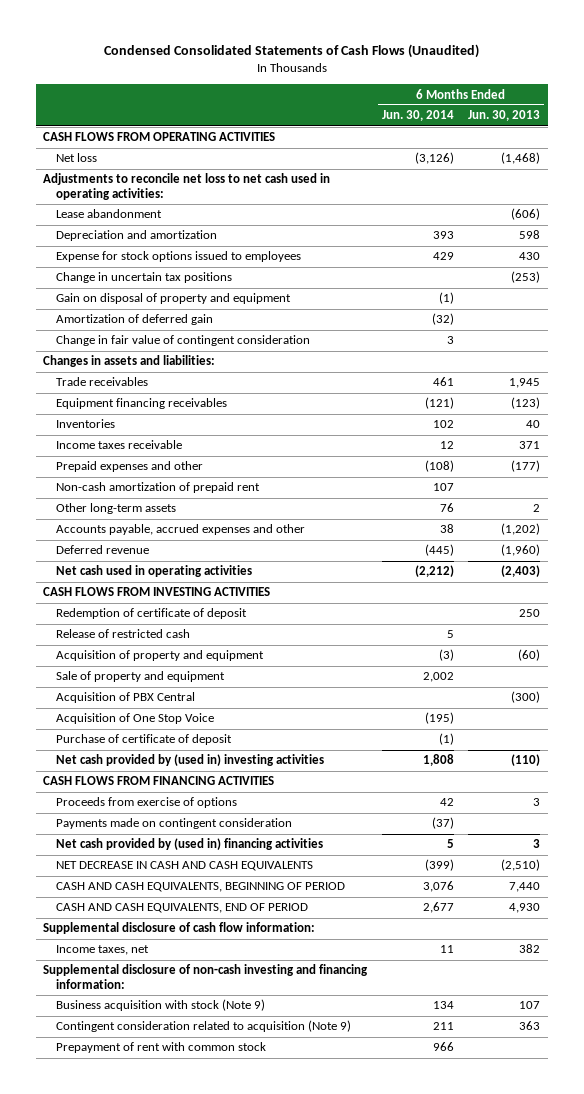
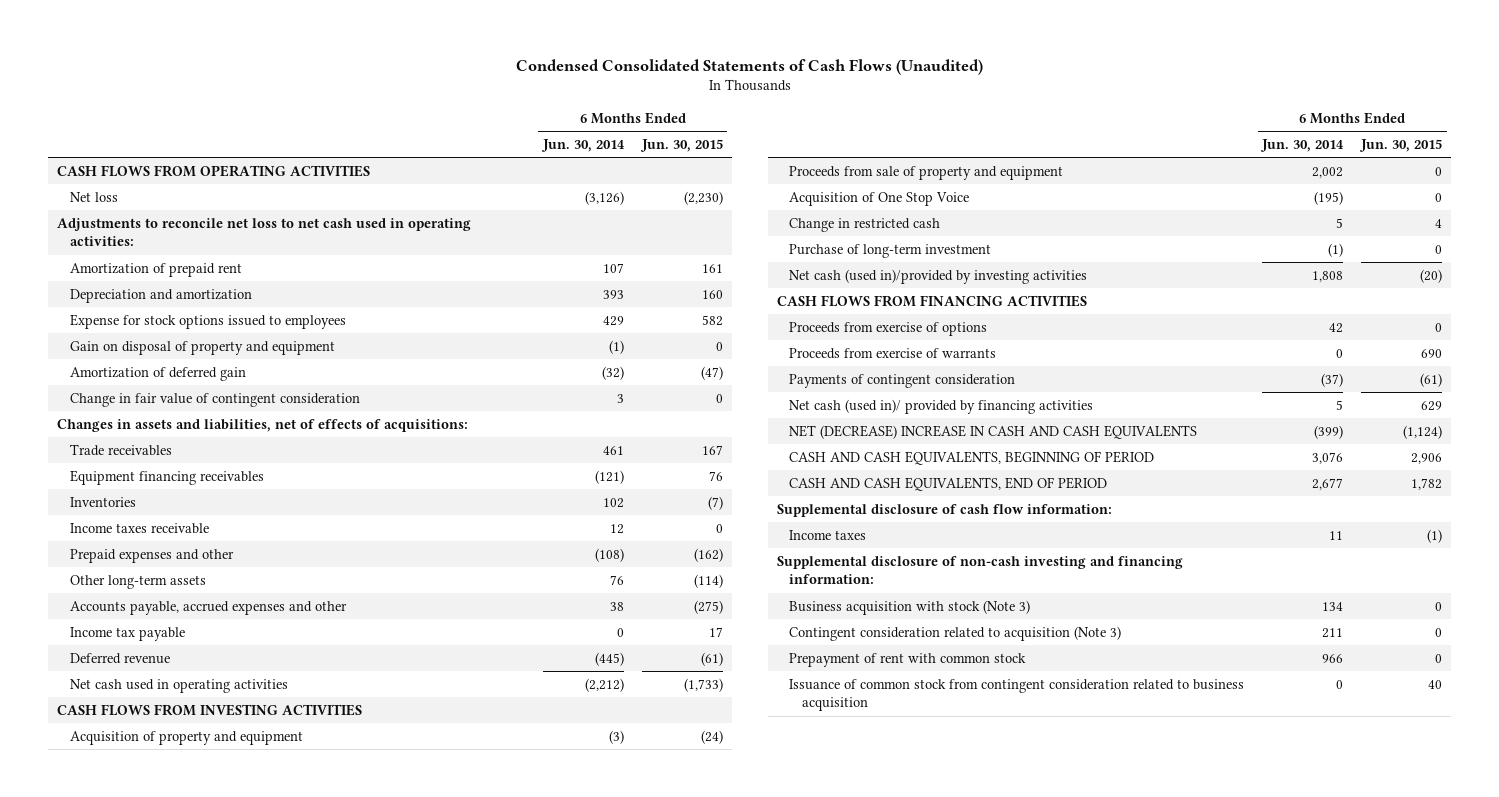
[468,110,541,122] Jun. 30, 2013 -> none
none -> [639,139,723,153] Jun. 30, 2015
[55,209,162,219] Lease abandonment -> none
none -> [69,262,242,277] Amortization of prepaid rent
[55,272,232,284] Change in uncertain tax positions -> none
[43,355,216,368] Changes in assets and liabilities: -> [57,418,469,432] Changes in assets and liabilities, net of effects of acquisitions:
[55,482,260,494] Non-cash amortization of prepaid rent -> none
none -> [69,626,185,641] Income tax payable
[55,608,247,620] Redemption of certificate of deposit -> none
[55,629,190,639] Release of restricted cash -> none
[55,692,195,704] Acquisition of PBX Central -> none
[55,671,225,683] Sale of property and equipment -> [789,165,1064,180] Proceeds from sale of property and equipment
none -> [789,217,941,232] Change in restricted cash
[55,734,232,746] Purchase of certificate of deposit -> [789,243,992,258] Purchase of long-term investment
[55,754,324,767] Net cash provided by (used in) investing activities -> [789,268,1088,284] Net cash (used in)/provided by investing activities
none -> [789,347,997,359] Proceeds from exercise of warrants
[55,818,292,830] Payments made on contingent consideration -> [789,373,1016,388] Payments of contingent consideration
[55,838,323,851] Net cash provided by (used in) financing activities -> [789,398,1094,414] Net cash (used in)/ provided by financing activities
[55,861,313,872] NET DECREASE IN CASH AND CASH EQUIVALENTS -> [789,424,1198,439] NET (DECREASE) INCREASE IN CASH AND CASH EQUIVALENTS
[55,945,149,956] Income taxes, net -> [789,529,867,540] Income taxes
[55,999,265,1012] Business acquisition with stock (Note 9) -> [789,599,1031,615] Business acquisition with stock (Note 3)
[55,1020,351,1033] Contingent consideration related to acquisition (Note 9) -> [789,625,1122,641] Contingent consideration related to acquisition (Note 3)
none -> [789,678,1245,712] Issuance of common stock from contingent consideration related to business acquisition

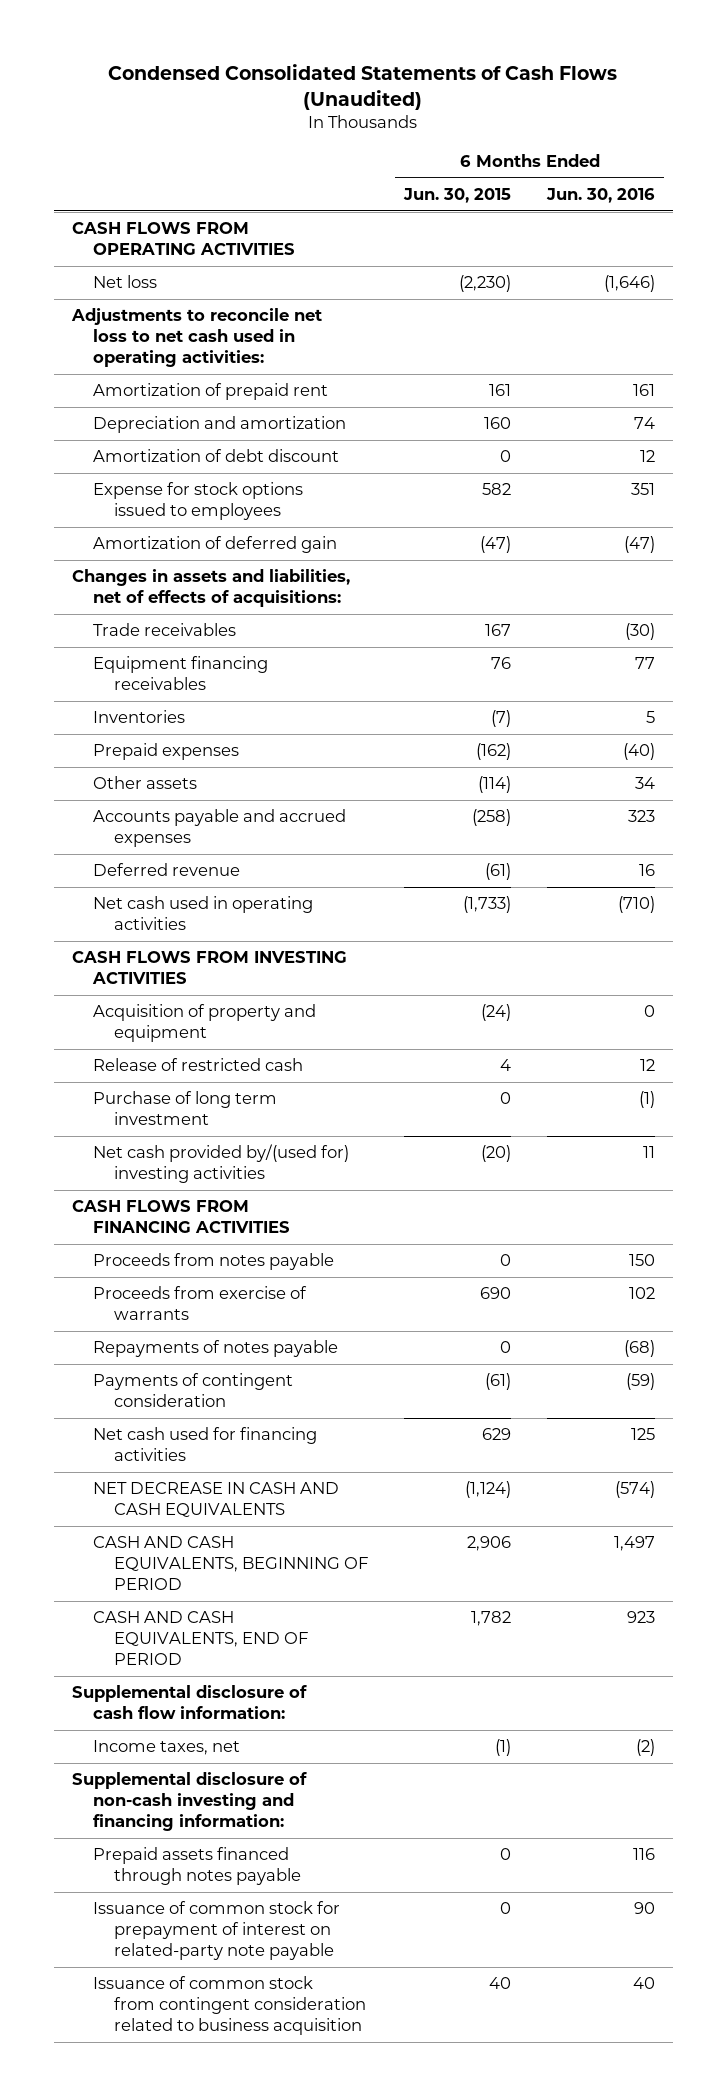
[540,139,625,153] Jun. 30, 2014 -> none
none -> [545,188,655,204] Jun. 30, 2016
none -> [93,449,340,463] Amortization of debt discount
[69,340,335,355] Gain on disposal of property and equipment -> none
[69,392,360,407] Change in fair value of contingent consideration -> none
[69,522,209,534] Income taxes receivable -> none
[69,626,185,641] Income tax payable -> none
[69,548,234,563] Prepaid expenses and other -> [93,743,240,761] Prepaid expenses
[69,574,206,589] Other long-term assets -> [93,776,198,790] Other assets
[69,600,347,615] Accounts payable, accrued expenses and other -> [93,809,347,848] Accounts payable and accrued expenses
[693,599,723,614] (275) -> [472,809,512,827] (258)
[789,165,1064,180] Proceeds from sale of property and equipment -> none
[789,191,970,206] Acquisition of One Stop Voice -> none
[789,217,941,232] Change in restricted cash -> [93,1058,304,1072] Release of restricted cash
[789,243,992,258] Purchase of long-term investment -> [93,1091,278,1126] Purchase of long term investment
[789,268,1088,284] Net cash (used in)/provided by investing activities -> [93,1144,350,1184] Net cash provided by/(used for) investing activities
[789,321,988,336] Proceeds from exercise of options -> none
none -> [93,1253,335,1271] Proceeds from notes payable
none -> [93,1340,339,1358] Repayments of notes payable
[789,398,1094,414] Net cash (used in)/ provided by financing activities -> [93,1427,318,1462] Net cash used for financing activities
[789,424,1198,439] NET (DECREASE) INCREASE IN CASH AND CASH EQUIVALENTS -> [93,1482,340,1518] NET DECREASE IN CASH AND CASH EQUIVALENTS
[789,529,867,540] Income taxes -> [93,1740,241,1756] Income taxes, net
[789,599,1031,615] Business acquisition with stock (Note 3) -> none
[789,625,1122,641] Contingent consideration related to acquisition (Note 3) -> none
[789,652,1027,667] Prepayment of rent with common stock -> none
none -> [93,1847,302,1886] Prepaid assets financed through notes payable
none -> [93,1901,341,1961] Issuance of common stock for prepayment of interest on related-party note payable

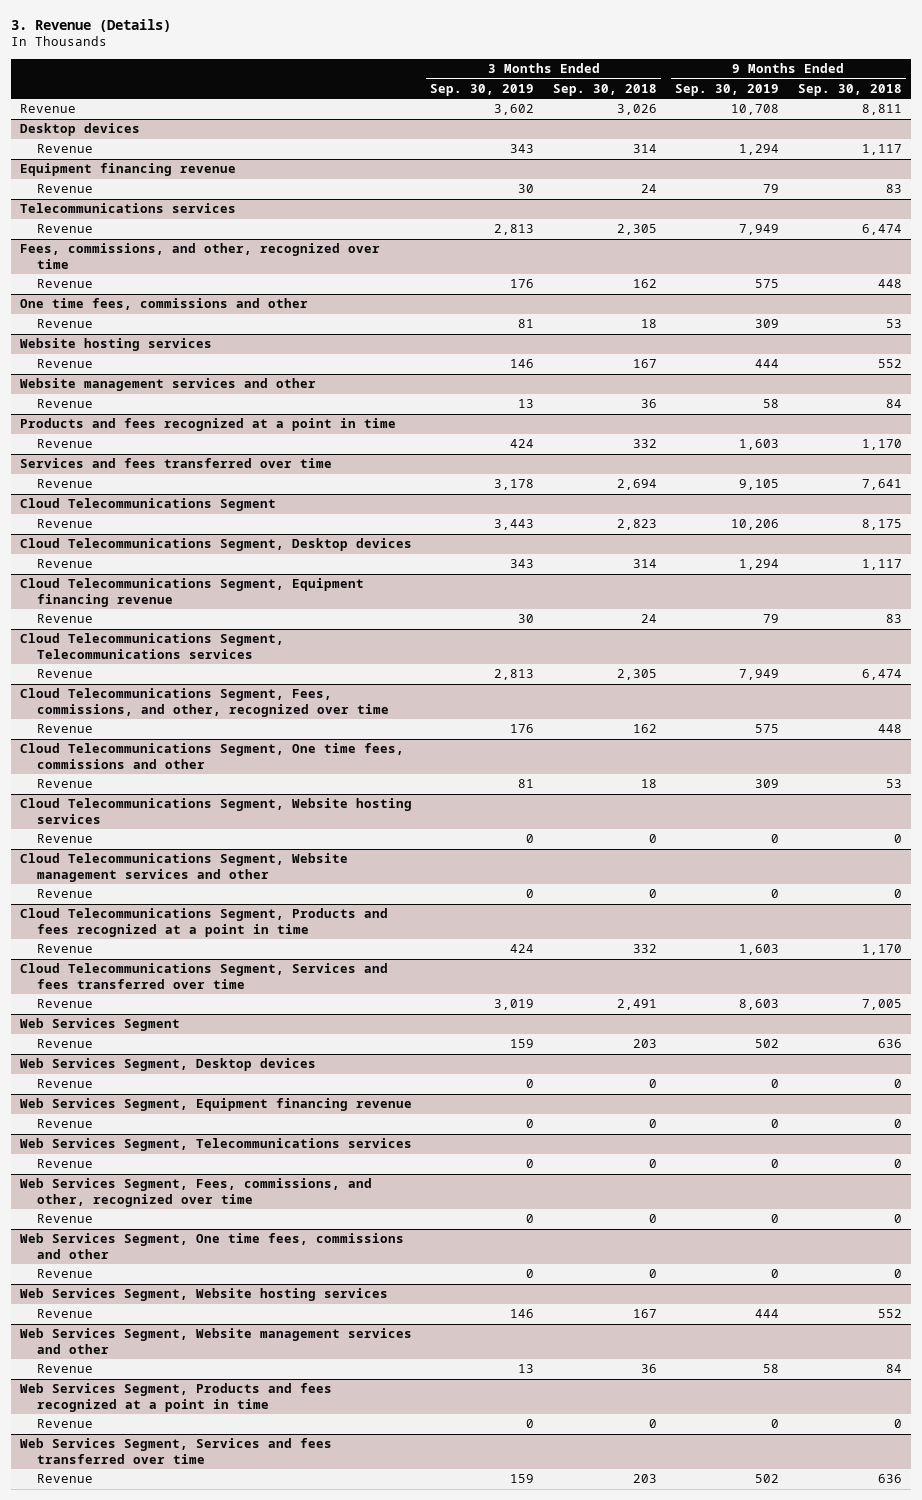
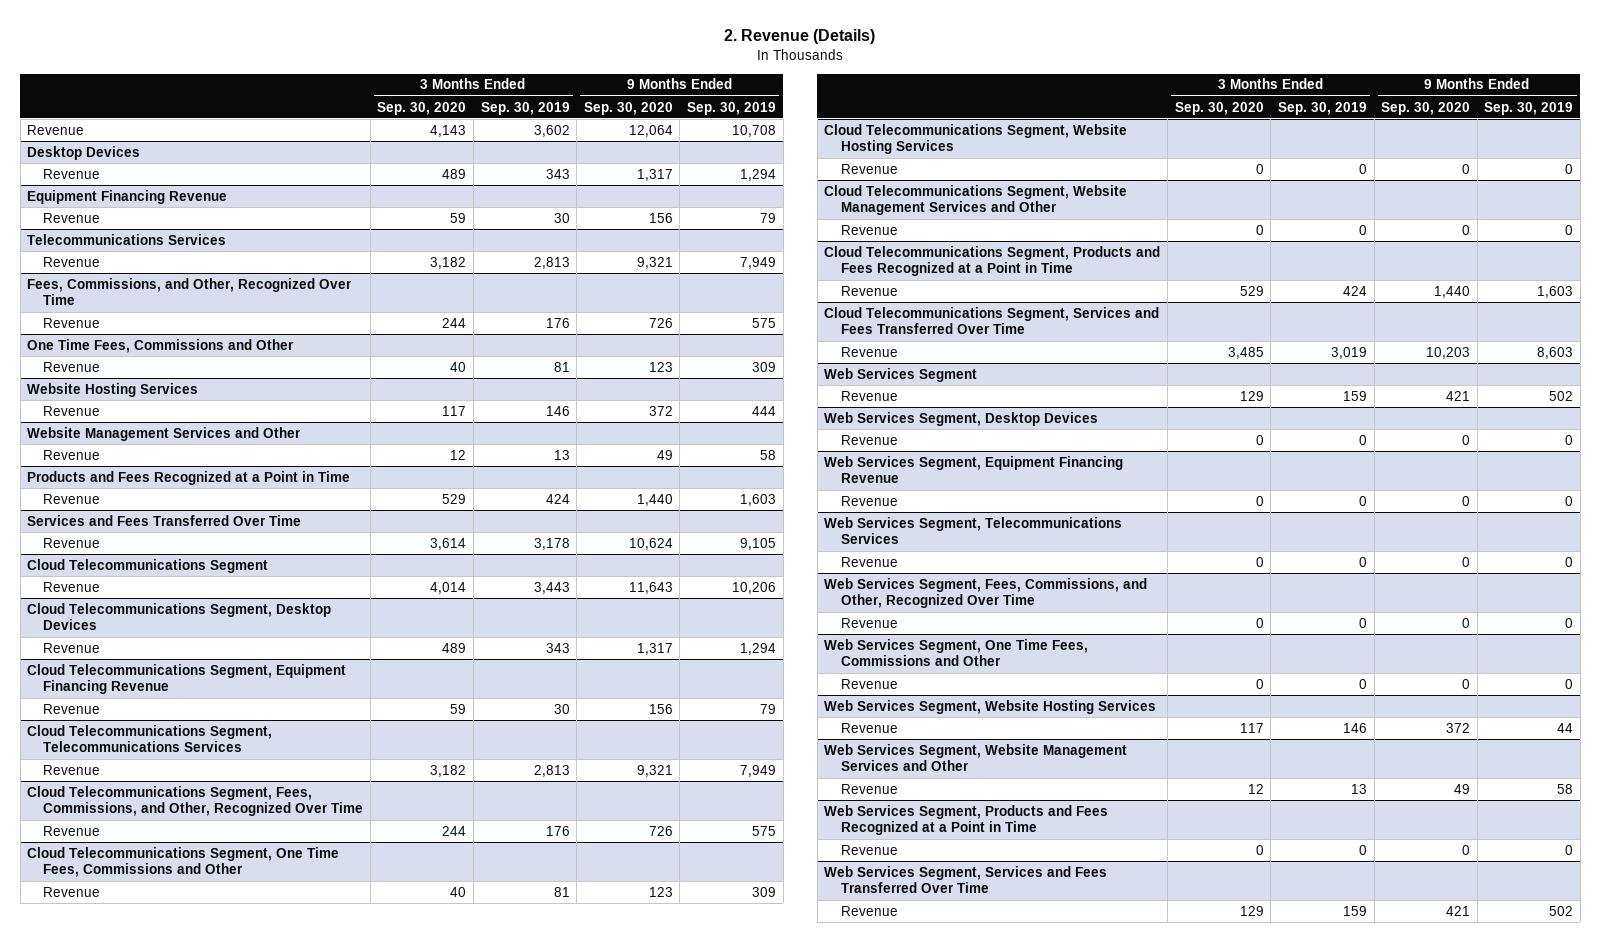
[10,18,171,32] 3. Revenue (Details) -> [724,29,876,45] 2. Revenue (Details)
[552,83,657,96] Sep. 30, 2018 -> none
[797,83,902,96] Sep. 30, 2018 -> none
none -> [377,101,467,115] Sep. 30, 2020
none -> [583,101,673,115] Sep. 30, 2020
[19,123,140,137] Desktop devices -> [27,145,141,160] Desktop Devices
[19,163,236,177] Equipment financing revenue -> [27,189,228,204] Equipment Financing Revenue
[19,203,236,214] Telecommunications services -> [27,233,227,245] Telecommunications Services
[19,243,380,269] Fees, commissions, and other, recognized over time -> [27,277,353,306] Fees, Commissions, and Other, Recognized Over Time
[19,298,308,311] One time fees, commissions and other -> [27,338,295,353] One Time Fees, Commissions and Other
[19,338,212,352] Website hosting services -> [27,382,199,397] Website Hosting Services
[19,378,316,392] Website management services and other -> [27,426,302,441] Website Management Services and Other
[19,418,396,432] Products and fees recognized at a point in time -> [27,470,351,485] Products and Fees Recognized at a Point in Time
[19,458,332,469] Services and fees transferred over time -> [27,514,302,526] Services and Fees Transferred Over Time
[19,538,412,552] Cloud Telecommunications Segment, Desktop devices -> [27,602,332,631] Cloud Telecommunications Segment, Desktop Devices
[19,578,364,607] Cloud Telecommunications Segment, Equipment financing revenue -> [27,663,347,695] Cloud Telecommunications Segment, Equipment Financing Revenue
[19,633,284,659] Cloud Telecommunications Segment, Telecommunications services -> [27,724,273,753] Cloud Telecommunications Segment, Telecommunications Services
[19,688,390,717] Cloud Telecommunications Segment, Fees, commissions, and other, recognized over time -> [27,785,364,817] Cloud Telecommunications Segment, Fees, Commissions, and Other, Recognized Over Time
[19,743,404,769] Cloud Telecommunications Segment, One time fees, commissions and other -> [27,846,340,878] Cloud Telecommunications Segment, One Time Fees, Commissions and Other
[19,798,412,824] Cloud Telecommunications Segment, Website hosting services -> [824,123,1128,155] Cloud Telecommunications Segment, Website Hosting Services
[19,853,348,882] Cloud Telecommunications Segment, Website management services and other -> [824,184,1128,216] Cloud Telecommunications Segment, Website Management Services and Other
[19,908,388,937] Cloud Telecommunications Segment, Products and fees recognized at a point in time -> [824,245,1161,277] Cloud Telecommunications Segment, Products and Fees Recognized at a Point in Time
[19,963,388,989] Cloud Telecommunications Segment, Services and fees transferred over time -> [824,306,1160,335] Cloud Telecommunications Segment, Services and Fees Transferred Over Time
[19,1058,316,1072] Web Services Segment, Desktop devices -> [824,411,1099,426] Web Services Segment, Desktop Devices
[19,1098,412,1112] Web Services Segment, Equipment financing revenue -> [824,455,1124,484] Web Services Segment, Equipment Financing Revenue
[19,1138,412,1152] Web Services Segment, Telecommunications services -> [824,516,1123,545] Web Services Segment, Telecommunications Services
[19,1178,372,1207] Web Services Segment, Fees, commissions, and other, recognized over time -> [824,577,1148,609] Web Services Segment, Fees, Commissions, and Other, Recognized Over Time
[19,1233,404,1259] Web Services Segment, One time fees, commissions and other -> [824,638,1089,667] Web Services Segment, One Time Fees, Commissions and Other
[19,1288,388,1302] Web Services Segment, Website hosting services -> [824,699,1157,714] Web Services Segment, Website Hosting Services
[755,1309,780,1319] 444 -> [1557,722,1574,733] 44
[19,1328,412,1354] Web Services Segment, Website management services and other -> [824,743,1128,772] Web Services Segment, Website Management Services and Other
[19,1383,332,1412] Web Services Segment, Products and fees recognized at a point in time -> [824,804,1109,836] Web Services Segment, Products and Fees Recognized at a Point in Time
[19,1438,332,1464] Web Services Segment, Services and fees transferred over time -> [824,865,1108,894] Web Services Segment, Services and Fees Transferred Over Time

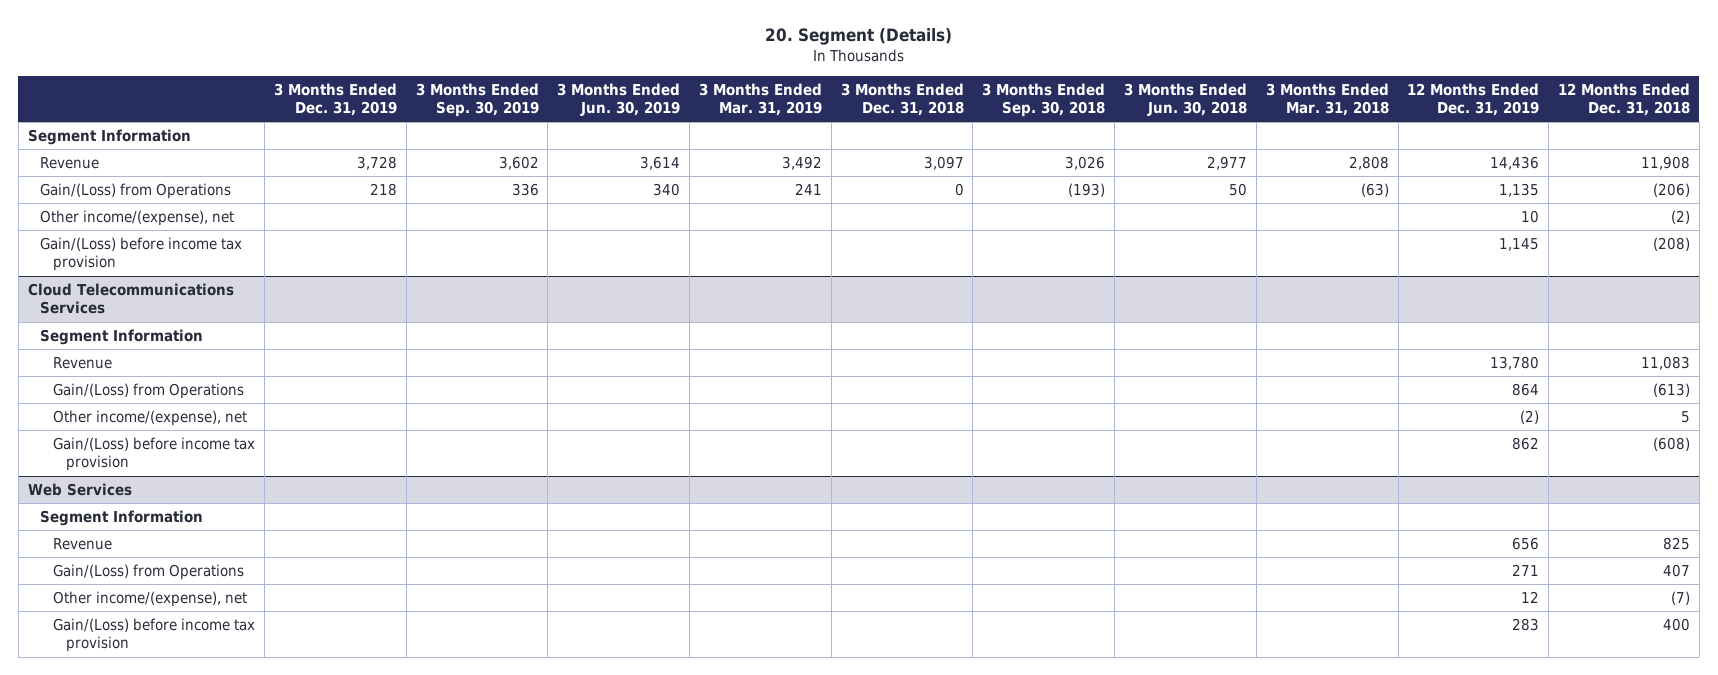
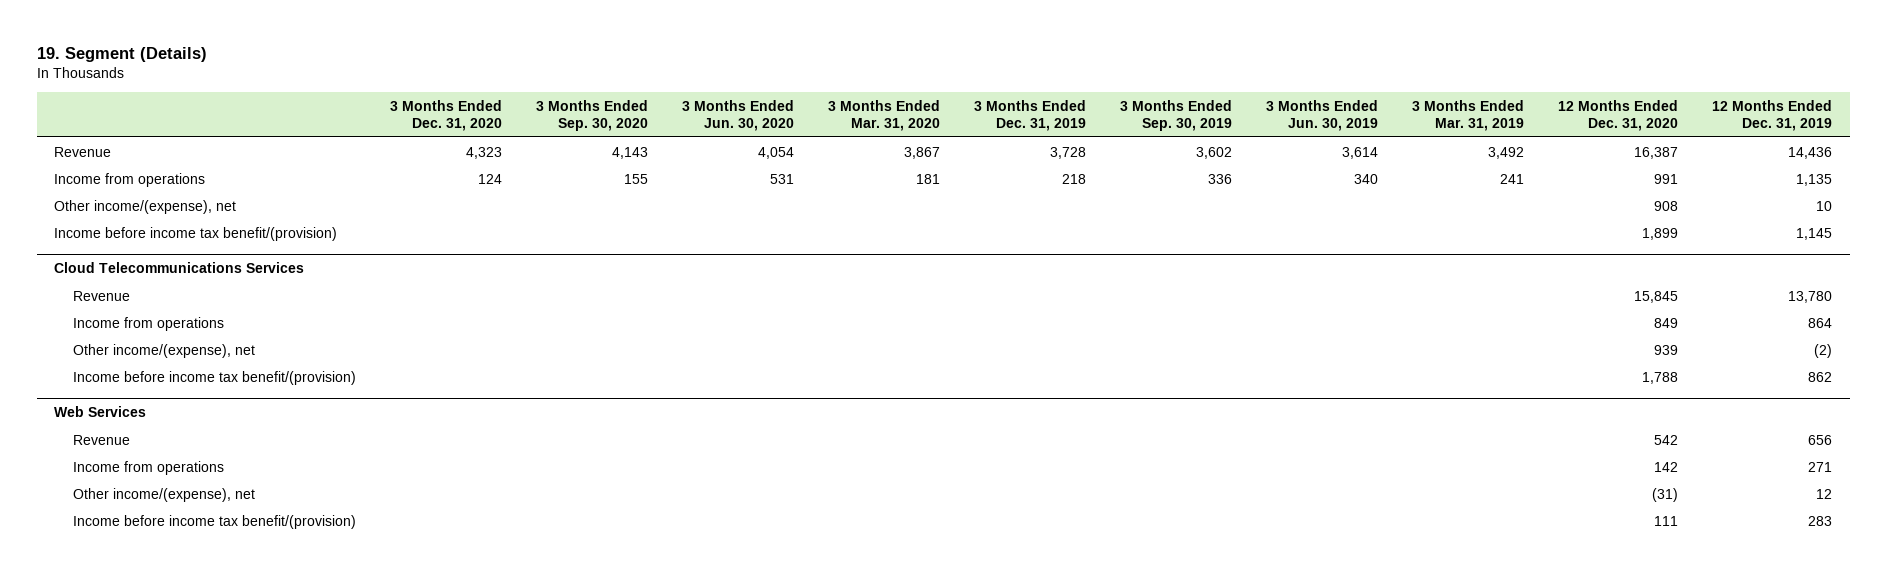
[764,28,952,46] 20. Segment (Details) -> [36,46,207,62] 19. Segment (Details)
[840,82,964,117] 3 Months Ended Dec. 31, 2018 -> none
[982,82,1106,118] 3 Months Ended Sep. 30, 2018 -> none
[1124,82,1248,117] 3 Months Ended Jun. 30, 2018 -> none
[1265,82,1389,117] 3 Months Ended Mar. 31, 2018 -> none
[1558,82,1691,117] 12 Months Ended Dec. 31, 2018 -> none
none -> [389,100,502,131] 3 Months Ended Dec. 31, 2020
none -> [535,100,648,131] 3 Months Ended Sep. 30, 2020
none -> [681,100,794,131] 3 Months Ended Jun. 30, 2020
none -> [827,100,940,131] 3 Months Ended Mar. 31, 2020
none -> [1558,100,1679,131] 12 Months Ended Dec. 31, 2020
[27,128,191,145] Segment Information -> none
[40,182,232,199] Gain/(Loss) from Operations -> [53,172,205,187] Income from operations
[40,236,243,272] Gain/(Loss) before income tax provision -> [53,226,337,241] Income before income tax benefit/(provision)
[40,328,204,345] Segment Information -> none
[53,382,245,399] Gain/(Loss) from Operations -> [72,316,224,331] Income from operations
[53,436,256,472] Gain/(Loss) before income tax provision -> [72,370,356,385] Income before income tax benefit/(provision)
[40,509,204,526] Segment Information -> none
[53,563,245,580] Gain/(Loss) from Operations -> [72,460,224,475] Income from operations
[53,617,256,653] Gain/(Loss) before income tax provision -> [72,514,356,529] Income before income tax benefit/(provision)

